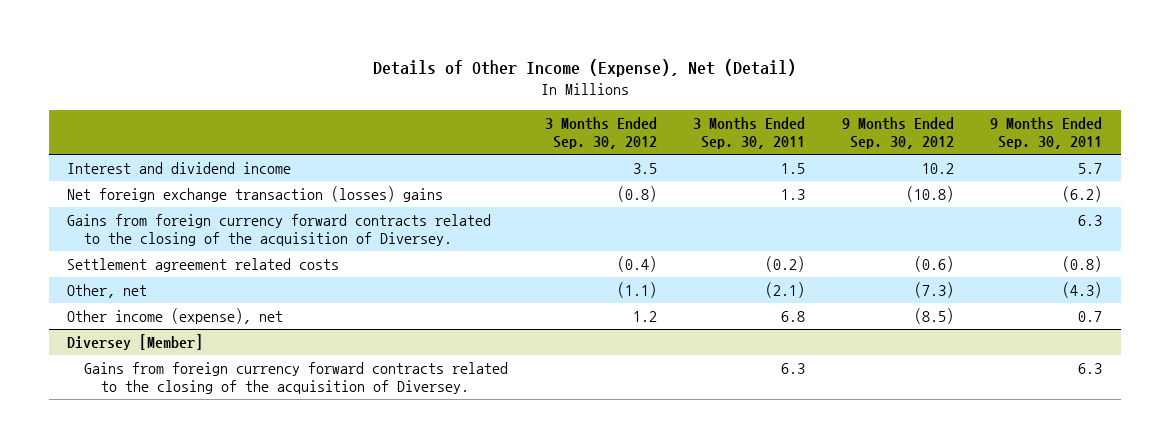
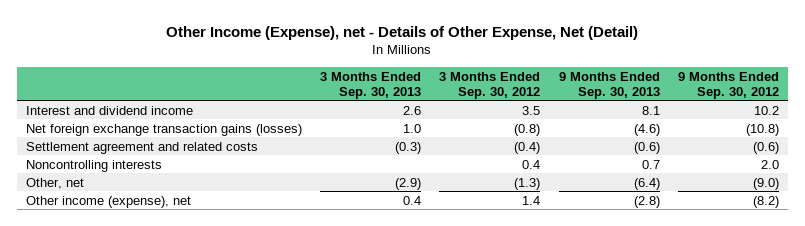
[372,59,796,78] Details of Other Income (Expense), Net (Detail) -> [166,25,639,40] Other Income (Expense), net - Details of Other Expense, Net (Detail)
[693,116,806,150] 3 Months Ended Sep. 30, 2011 -> none
[990,116,1103,150] 9 Months Ended Sep. 30, 2011 -> none
none -> [320,71,422,99] 3 Months Ended Sep. 30, 2013
none -> [558,71,660,99] 9 Months Ended Sep. 30, 2013
[67,214,492,247] Gains from foreign currency forward contracts related to the closing of the acquisition of Diversey. -> none
[67,334,204,351] Diversey [Member] -> none
[84,362,509,395] Gains from foreign currency forward contracts related to the closing of the acquisition of Diversey. -> none
[67,186,444,203] Net foreign exchange transaction (losses) gains -> [25,123,302,136] Net foreign exchange transaction gains (losses)
[67,258,340,273] Settlement agreement related costs -> [25,141,258,154] Settlement agreement and related costs
none -> [25,159,162,172] Noncontrolling interests
[616,282,657,299] (1.1) -> [514,177,541,190] (1.3)
[913,282,954,299] (7.3) -> [752,177,779,190] (9.0)
[632,311,657,323] 1.2 -> [522,195,541,205] 1.4
[913,308,954,325] (8.5) -> [752,195,779,208] (8.2)

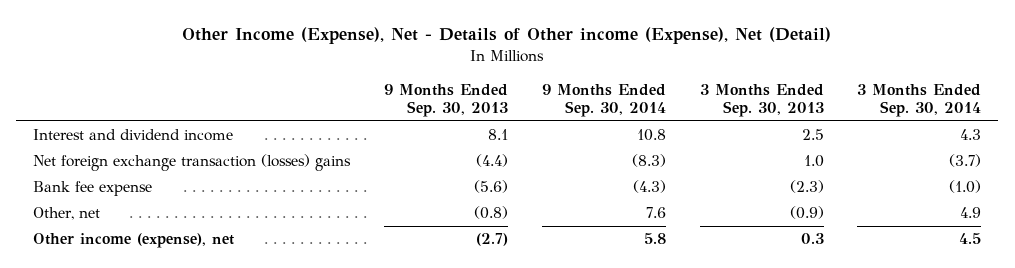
[166,25,639,40] Other Income (Expense), net - Details of Other Expense, Net (Detail) -> [182,27,832,45] Other Income (Expense), Net - Details of Other income (Expense), Net (Detail)
[439,71,541,99] 3 Months Ended Sep. 30, 2012 -> none
[677,71,779,99] 9 Months Ended Sep. 30, 2012 -> none
none -> [541,83,666,118] 9 Months Ended Sep. 30, 2014
none -> [857,83,982,118] 3 Months Ended Sep. 30, 2014
[25,141,258,154] Settlement agreement and related costs -> none
[25,159,162,172] Noncontrolling interests -> none
[403,105,422,115] 2.6 -> [801,129,824,141] 2.5
[25,123,302,136] Net foreign exchange transaction gains (losses) -> [33,154,352,172] Net foreign exchange transaction (losses) gains
[633,123,660,136] (4.6) -> [475,154,508,168] (4.4)
none -> [33,181,153,197] Bank fee expense
[395,177,422,190] (2.9) -> [789,206,824,220] (0.9)
[633,177,660,190] (6.4) -> [473,206,508,220] (0.8)
[403,195,422,205] 0.4 -> [800,233,824,245] 0.3
[633,195,660,208] (2.8) -> [475,233,508,247] (2.7)

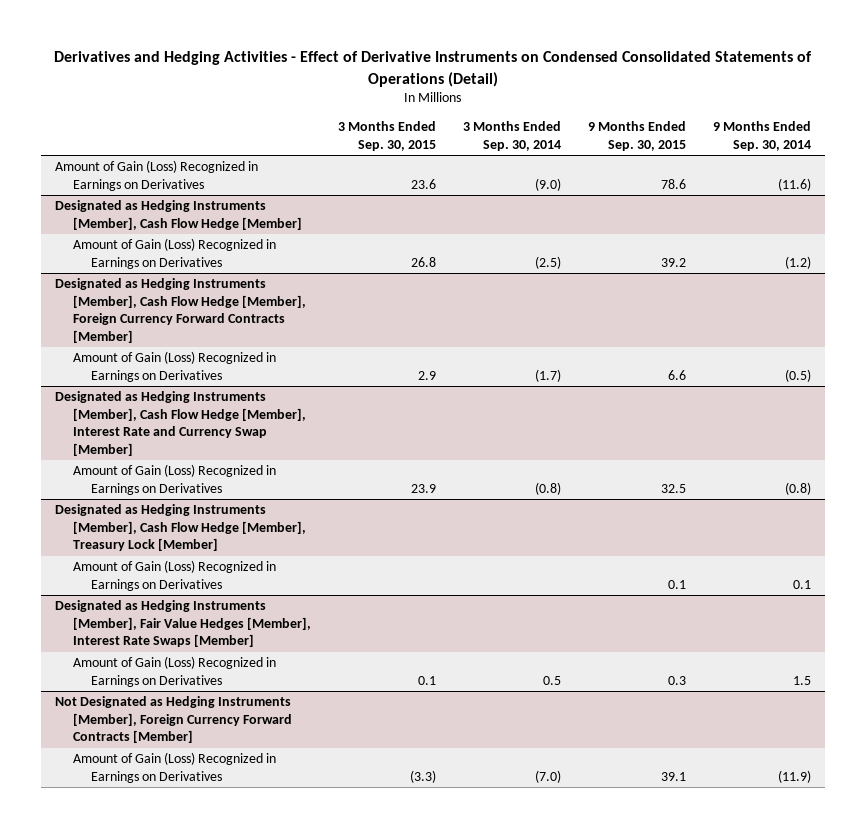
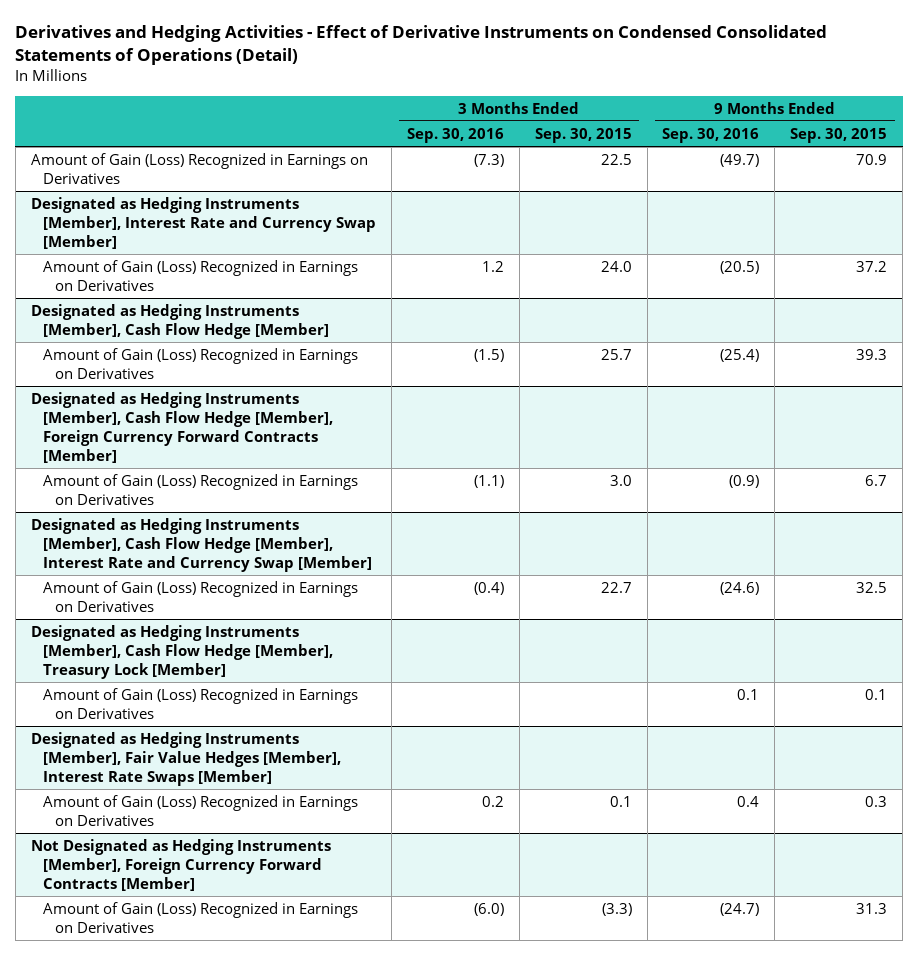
[462,121,561,151] 3 Months Ended Sep. 30, 2014 -> none
[713,121,812,151] 9 Months Ended Sep. 30, 2014 -> none
none -> [406,127,504,143] Sep. 30, 2016
none -> [662,127,760,143] Sep. 30, 2016
[410,178,436,189] 23.6 -> [600,153,632,165] 22.5
[661,178,687,189] 78.6 -> [856,153,888,165] 70.9
none -> [30,196,377,249] Designated as Hedging Instruments [Member], Interest Rate and Currency Swap [Member]
none -> [43,259,359,291] Amount of Gain (Loss) Recognized in Earnings on Derivatives
[410,256,436,267] 26.8 -> [600,348,632,360] 25.7
[661,257,687,267] 39.2 -> [856,348,888,360] 39.3
[417,370,436,380] 2.9 -> [609,474,632,486] 3.0
[668,369,687,380] 6.6 -> [865,474,888,486] 6.7
[410,483,436,493] 23.9 -> [600,581,632,593] 22.7
[661,771,687,781] 39.1 -> [856,902,888,914] 31.3

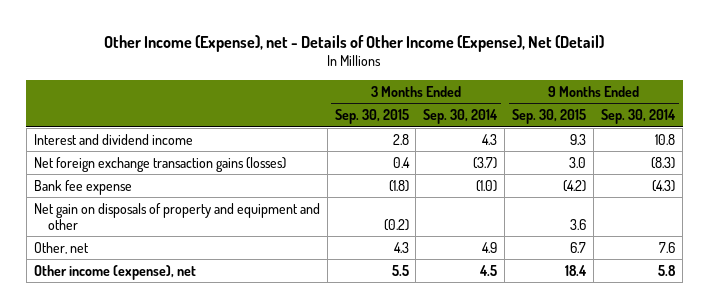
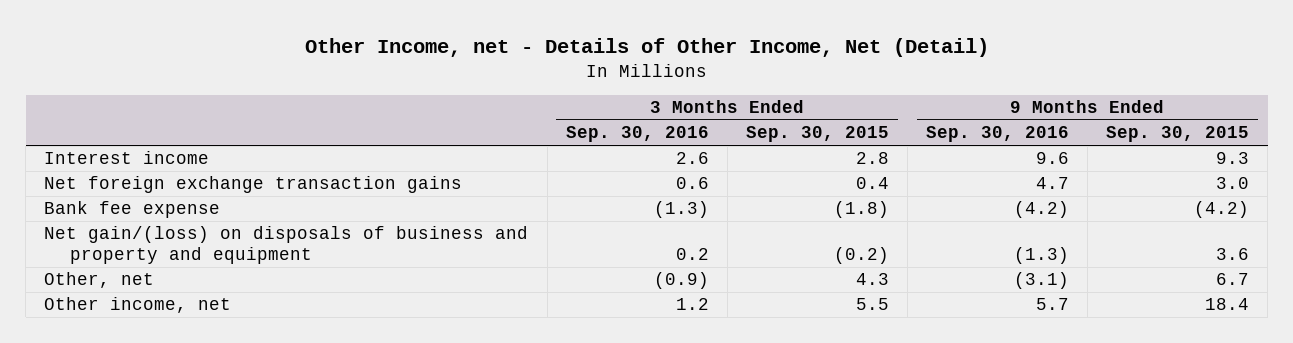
[104,34,605,52] Other Income (Expense), net - Details of Other Income (Expense), Net (Detail) -> [304,38,989,58] Other Income, net - Details of Other Income, Net (Detail)
[423,109,499,125] Sep. 30, 2014 -> none
[601,109,677,125] Sep. 30, 2014 -> none
none -> [565,126,709,143] Sep. 30, 2016
none -> [925,126,1069,143] Sep. 30, 2016
[33,133,193,145] Interest and dividend income -> [44,151,210,165] Interest income
[33,156,286,172] Net foreign exchange transaction gains (losses) -> [44,176,463,194] Net foreign exchange transaction gains
[33,202,320,230] Net gain on disposals of property and equipment and other -> [44,226,529,265] Net gain/(loss) on disposals of business and property and equipment
[33,264,196,280] Other income (expense), net -> [44,297,232,314] Other income, net

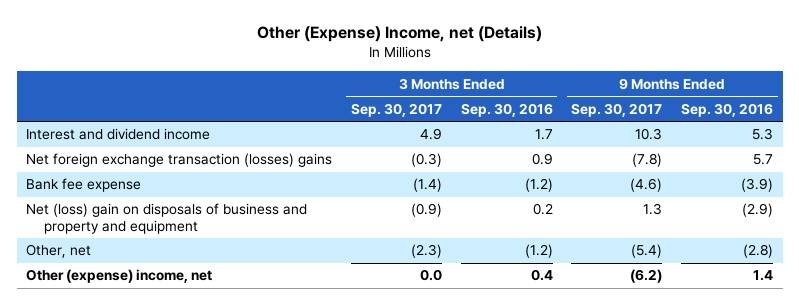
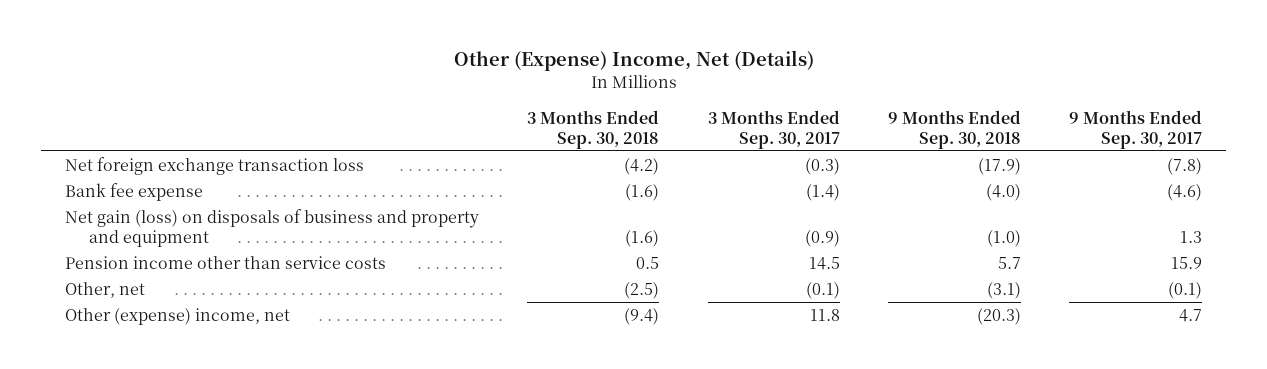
[256,26,542,43] Other (Expense) Income, net (Details) -> [453,50,814,72] Other (Expense) Income, Net (Details)
[460,102,553,117] Sep. 30, 2016 -> none
[681,102,774,117] Sep. 30, 2016 -> none
none -> [527,109,660,149] 3 Months Ended Sep. 30, 2018
none -> [887,109,1021,149] 9 Months Ended Sep. 30, 2018
[25,128,210,141] Interest and dividend income -> none
[25,153,332,168] Net foreign exchange transaction (losses) gains -> [65,157,365,176] Net foreign exchange transaction loss
[25,203,307,234] Net (loss) gain on disposals of business and property and equipment -> [65,209,480,247] Net gain (loss) on disposals of business and property and equipment
none -> [65,256,387,270] Pension income other than service costs
[410,244,442,259] (2.3) -> [805,282,840,300] (0.1)
[631,244,663,259] (5.4) -> [1167,282,1202,300] (0.1)
[419,269,442,282] 0.0 -> [809,309,840,322] 11.8
[630,269,663,284] (6.2) -> [1178,309,1202,323] 4.7

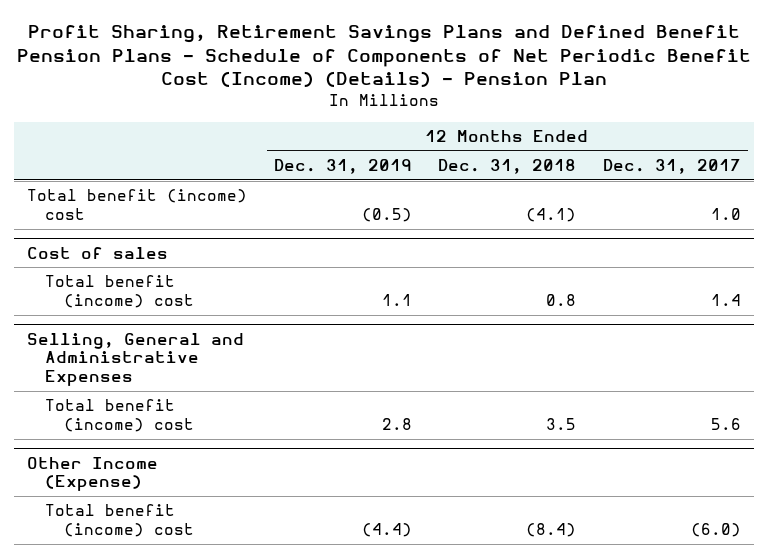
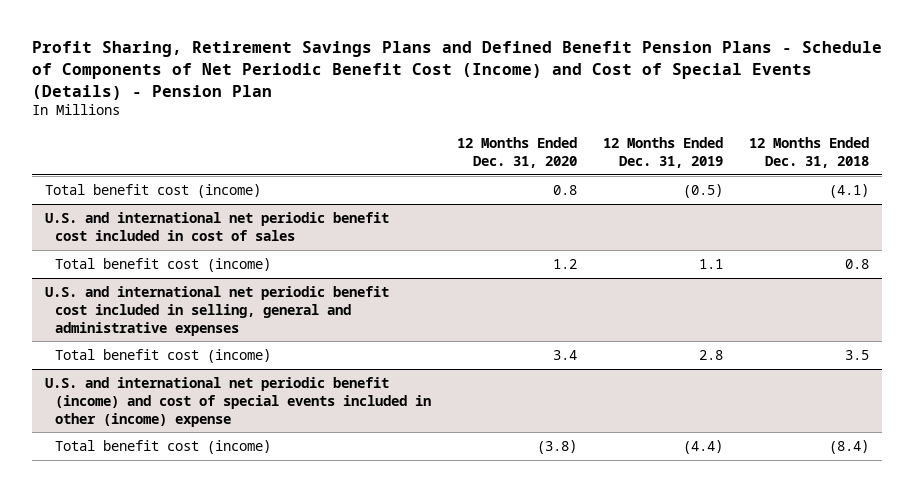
[17,24,752,88] Profit Sharing, Retirement Savings Plans and Defined Benefit Pension Plans - Schedule of Components of Net Periodic Benefit Cost (Income) (Details) - Pension Plan -> [31,41,882,100] Profit Sharing, Retirement Savings Plans and Defined Benefit Pension Plans - Schedule of Components of Net Periodic Benefit Cost (Income) and Cost of Special Events (Details) - Pension Plan
[602,159,741,175] Dec. 31, 2017 -> none
none -> [456,136,577,168] 12 Months Ended Dec. 31, 2020
[27,189,248,220] Total benefit (income) cost -> [45,183,262,198] Total benefit cost (income)
[27,246,169,259] Cost of sales -> [45,211,390,241] U.S. and international net periodic benefit cost included in cost of sales
[45,275,194,308] Total benefit (income) cost -> [54,257,271,272] Total benefit cost (income)
[27,332,245,386] Selling, General and Administrative Expenses -> [45,285,390,336] U.S. and international net periodic benefit cost included in selling, general and administrative expenses
[45,399,194,432] Total benefit (income) cost -> [54,348,271,363] Total benefit cost (income)
[27,456,159,492] Other Income (Expense) -> [45,376,431,427] U.S. and international net periodic benefit (income) and cost of special events included in other (income) expense
[45,504,194,537] Total benefit (income) cost -> [54,439,271,454] Total benefit cost (income)

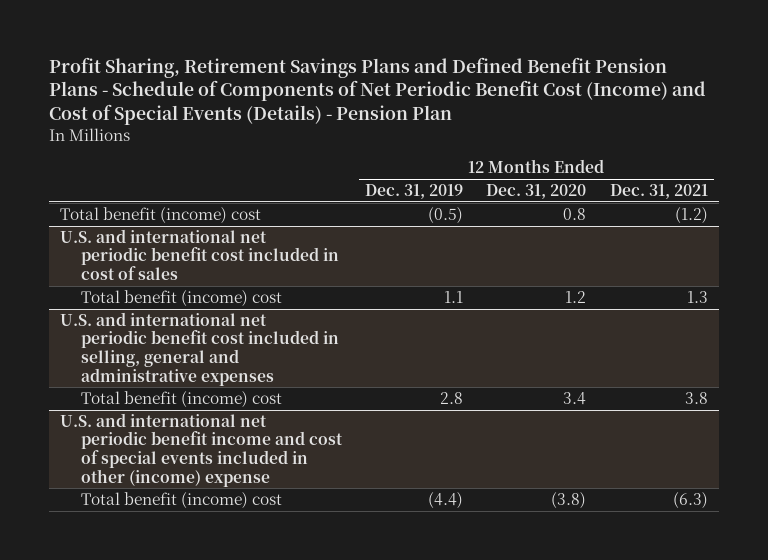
[749,136,870,168] 12 Months Ended Dec. 31, 2018 -> none
none -> [609,184,708,200] Dec. 31, 2021
[45,183,262,198] Total benefit cost (income) -> [60,206,262,224] Total benefit (income) cost
[54,257,271,272] Total benefit cost (income) -> [80,289,282,307] Total benefit (income) cost
[54,348,271,363] Total benefit cost (income) -> [80,390,282,408] Total benefit (income) cost
[45,376,431,427] U.S. and international net periodic benefit (income) and cost of special events included in other (income) expense -> [60,412,343,487] U.S. and international net periodic benefit income and cost of special events included in other (income) expense
[54,439,271,454] Total benefit cost (income) -> [80,491,282,509] Total benefit (income) cost

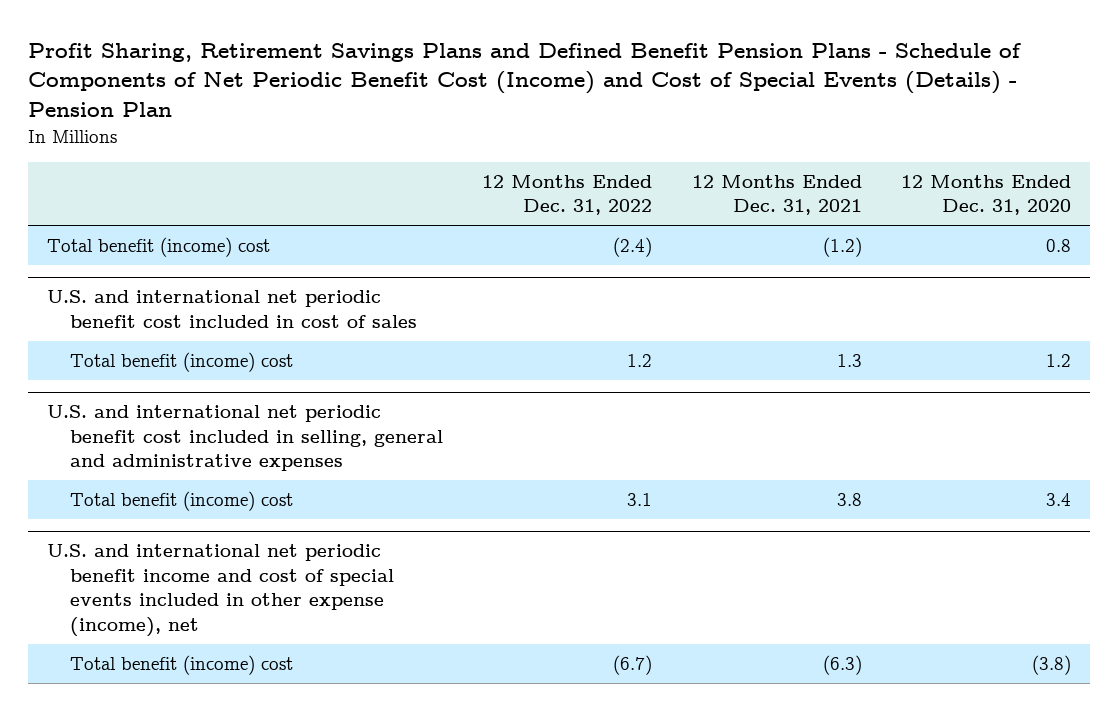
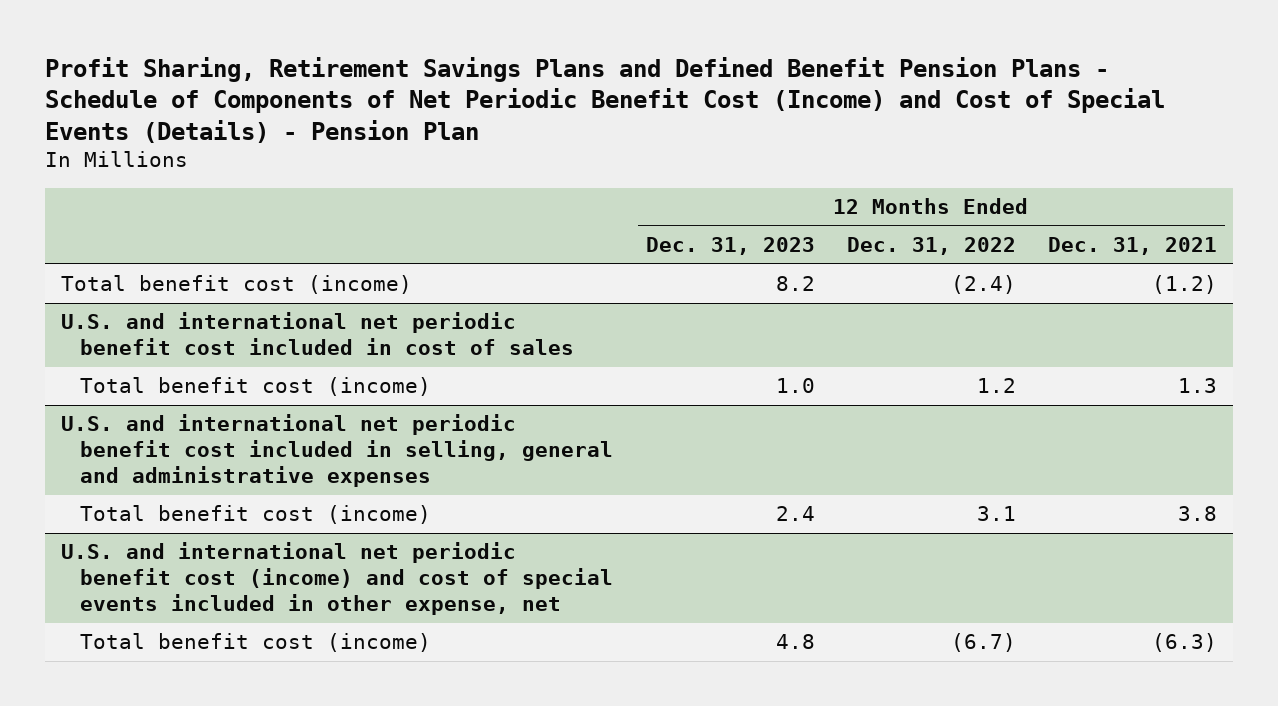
[900,174,1071,216] 12 Months Ended Dec. 31, 2020 -> none
none -> [645,237,815,256] Dec. 31, 2023
[47,237,271,258] Total benefit (income) cost -> [61,275,413,295] Total benefit cost (income)
[70,352,294,373] Total benefit (income) cost -> [80,377,432,397] Total benefit cost (income)
[70,491,294,512] Total benefit (income) cost -> [80,505,432,525] Total benefit cost (income)
[47,544,395,637] U.S. and international net periodic benefit income and cost of special events included in other expense (income), net -> [61,542,614,615] U.S. and international net periodic benefit cost (income) and cost of special events included in other expense, net
[70,655,294,676] Total benefit (income) cost -> [80,633,432,653] Total benefit cost (income)

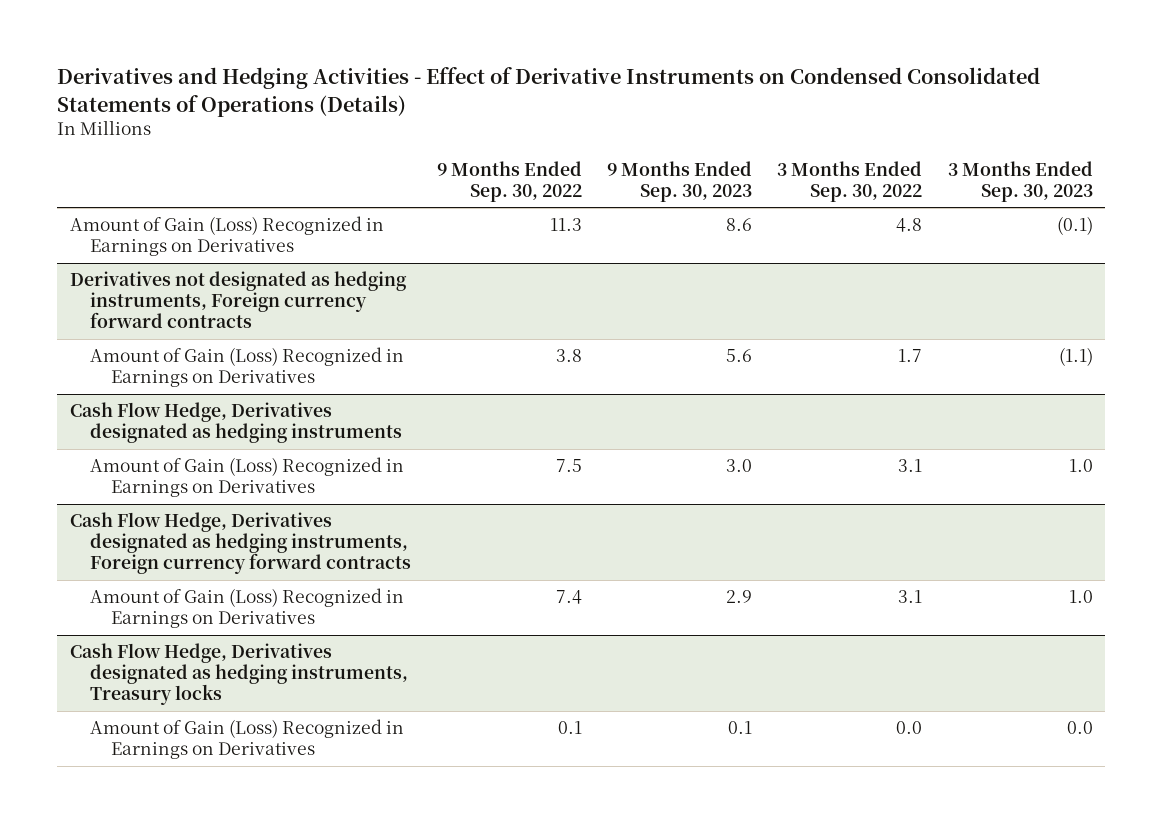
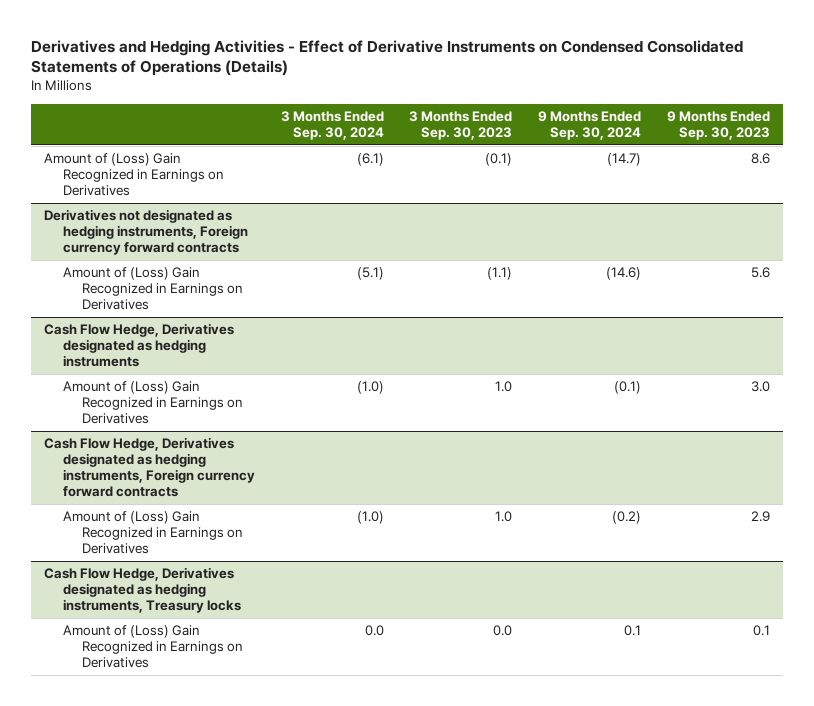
[436,160,582,203] 9 Months Ended Sep. 30, 2022 -> none
[777,160,923,203] 3 Months Ended Sep. 30, 2022 -> none
none -> [280,111,384,140] 3 Months Ended Sep. 30, 2024
none -> [538,111,642,140] 9 Months Ended Sep. 30, 2024
[69,216,384,257] Amount of Gain (Loss) Recognized in Earnings on Derivatives -> [43,153,225,196] Amount of (Loss) Gain Recognized in Earnings on Derivatives
[90,347,405,388] Amount of Gain (Loss) Recognized in Earnings on Derivatives -> [63,267,244,310] Amount of (Loss) Gain Recognized in Earnings on Derivatives
[90,457,405,498] Amount of Gain (Loss) Recognized in Earnings on Derivatives -> [63,381,244,424] Amount of (Loss) Gain Recognized in Earnings on Derivatives
[90,588,405,629] Amount of Gain (Loss) Recognized in Earnings on Derivatives -> [63,511,244,554] Amount of (Loss) Gain Recognized in Earnings on Derivatives
[90,719,405,760] Amount of Gain (Loss) Recognized in Earnings on Derivatives -> [63,625,244,668] Amount of (Loss) Gain Recognized in Earnings on Derivatives

